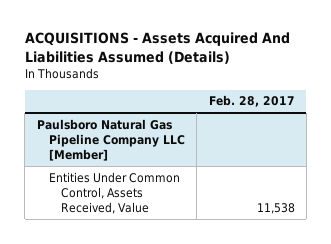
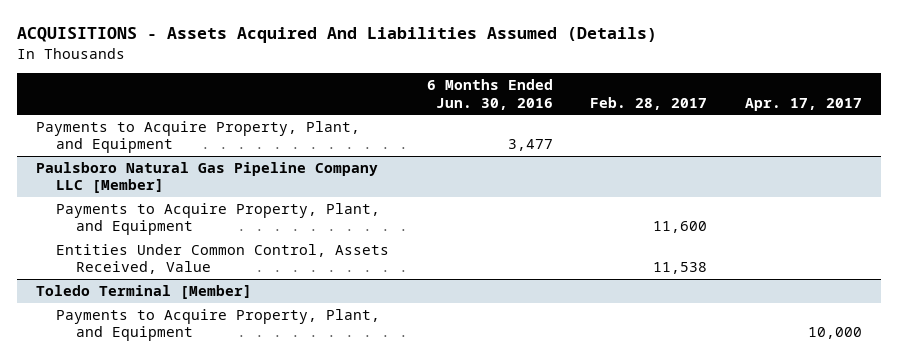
none -> [426,79,553,110] 6 Months Ended Jun. 30, 2016
none -> [745,97,863,111] Apr. 17, 2017
none -> [35,121,360,154] Payments to Acquire Property, Plant, and Equipment
none -> [55,203,380,236] Payments to Acquire Property, Plant, and Equipment
none -> [35,285,252,300] Toledo Terminal [Member]
none -> [55,309,380,342] Payments to Acquire Property, Plant, and Equipment

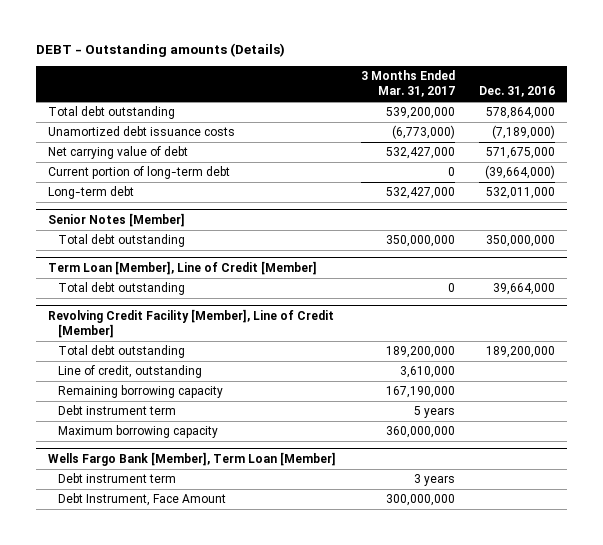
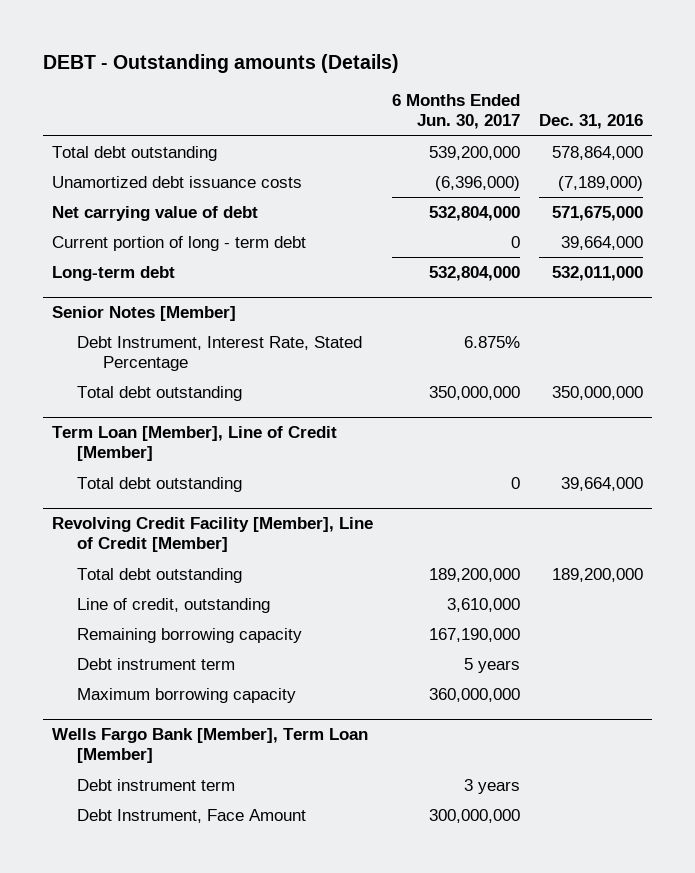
[360,70,455,98] 3 Months Ended Mar. 31, 2017 -> none
none -> [391,93,520,130] 6 Months Ended Jun. 30, 2017
[48,166,231,180] Current portion of long-term debt -> [51,235,306,251] Current portion of long - term debt
[485,165,556,180] (39,664,000) -> [560,235,643,250] 39,664,000
none -> [77,335,363,372] Debt Instrument, Interest Rate, Stated Percentage

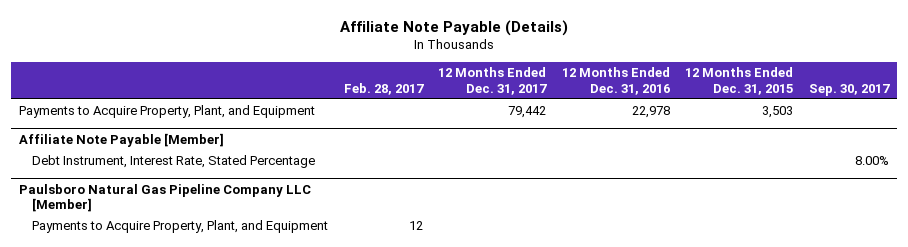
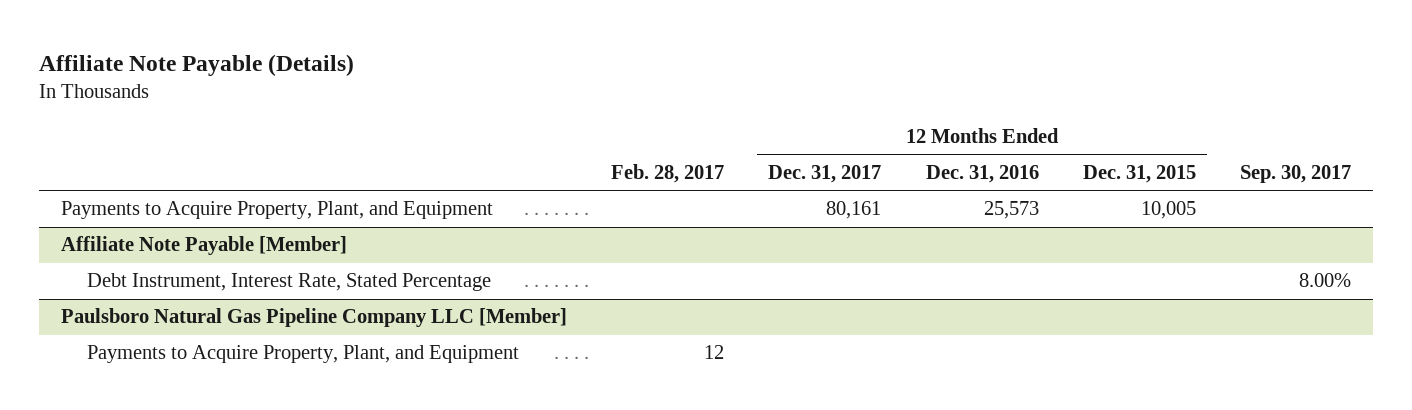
[508,105,547,118] 79,442 -> [826,201,882,220] 80,161
[631,105,670,118] 22,978 -> [983,201,1039,220] 25,573
[762,105,794,118] 3,503 -> [1140,201,1196,220] 10,005

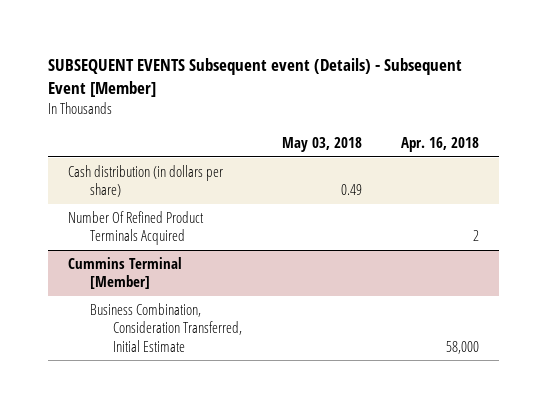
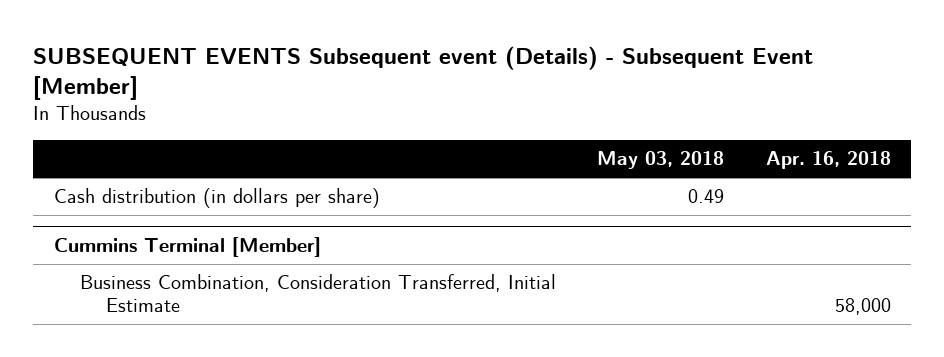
[67,211,204,246] Number Of Refined Product Terminals Acquired -> none

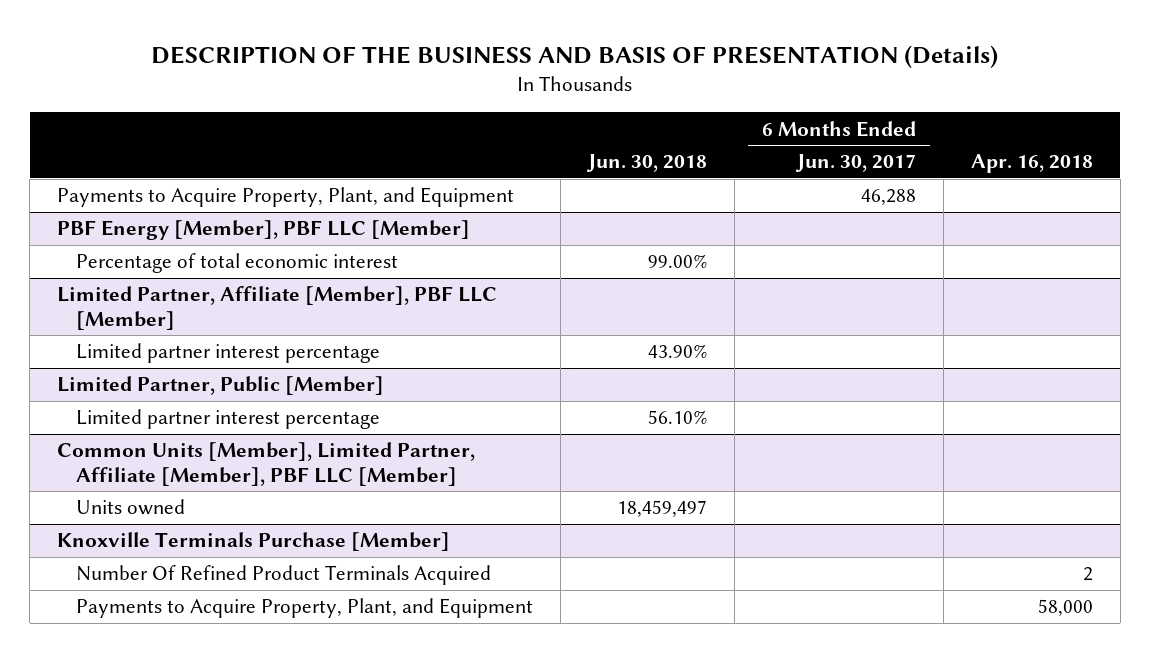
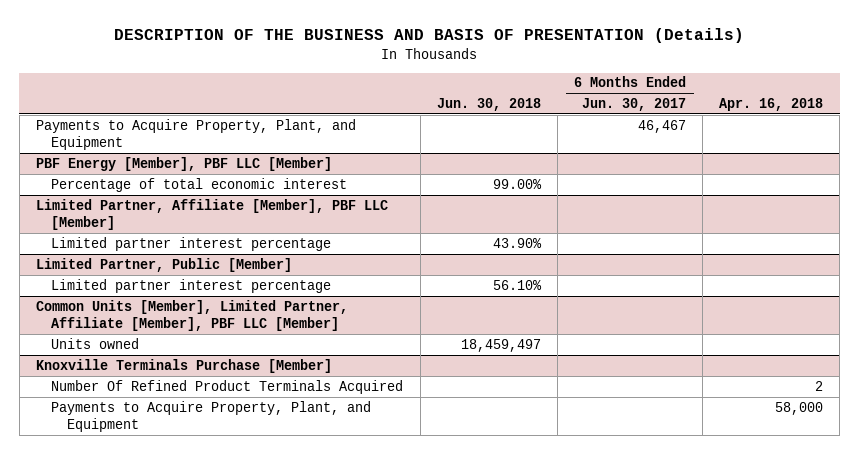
[860,189,916,206] 46,288 -> [637,119,686,133] 46,467

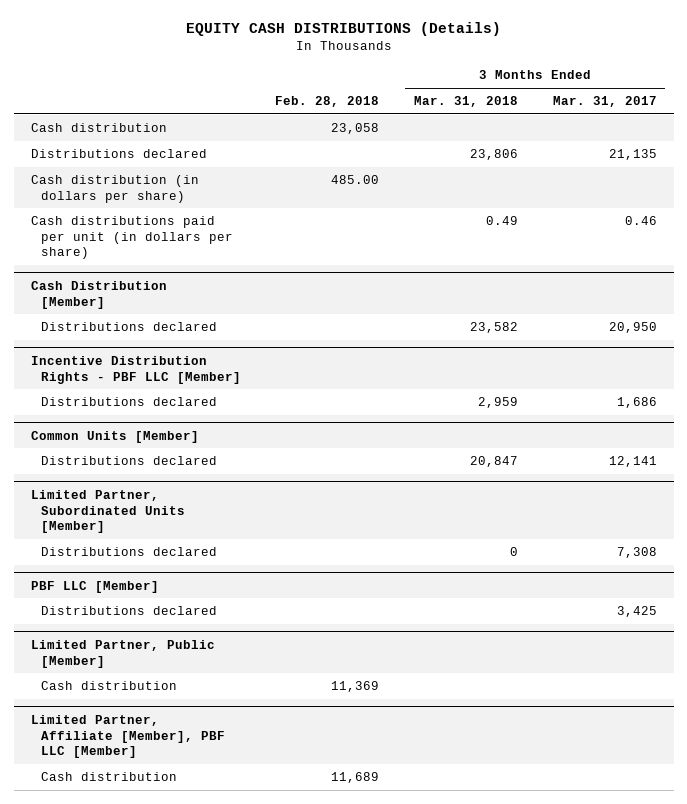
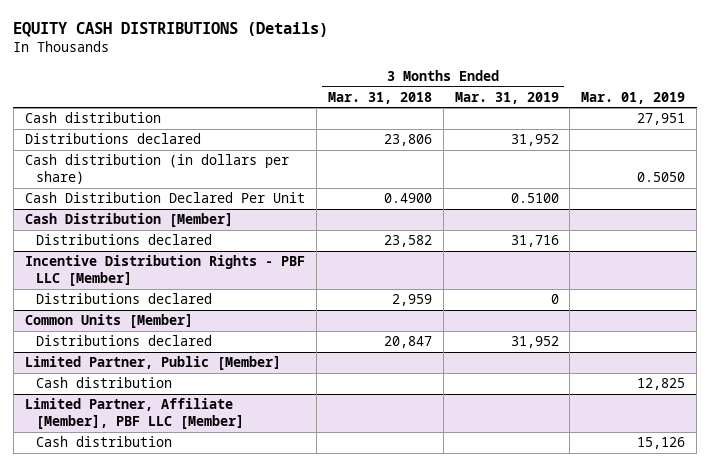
[275,96,380,108] Feb. 28, 2018 -> none
[552,96,657,108] Mar. 31, 2017 -> none
none -> [454,91,559,104] Mar. 31, 2019
none -> [581,91,686,104] Mar. 01, 2019
[30,215,233,260] Cash distributions paid per unit (in dollars per share) -> [24,192,305,204] Cash Distribution Declared Per Unit
[485,215,518,225] 0.49 -> [383,193,432,204] 0.4900
[30,489,185,534] Limited Partner, Subordinated Units [Member] -> none
[40,546,217,556] Distributions declared -> none
[30,580,159,593] PBF LLC [Member] -> none
[40,605,217,615] Distributions declared -> none

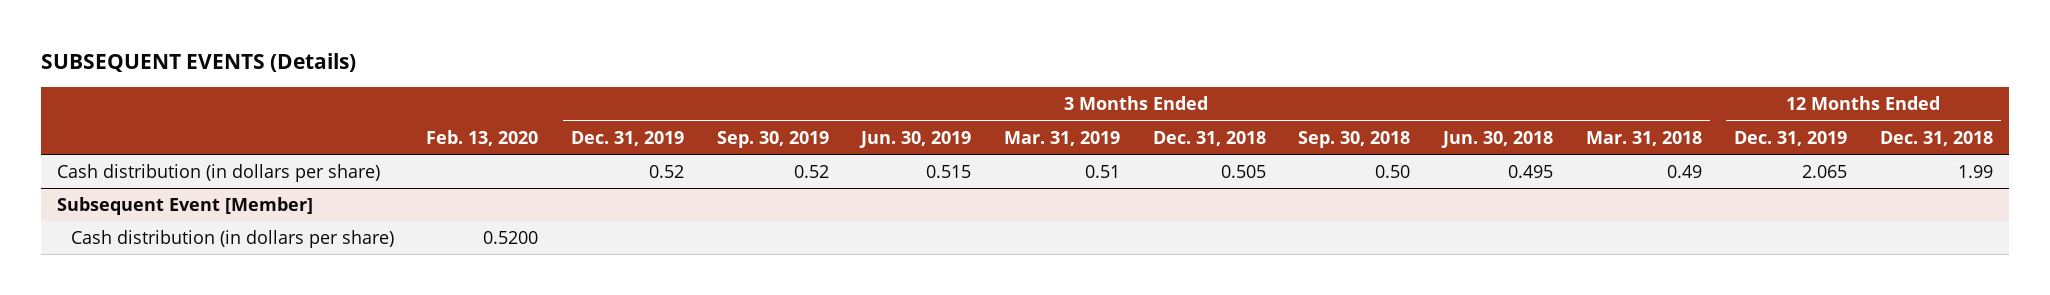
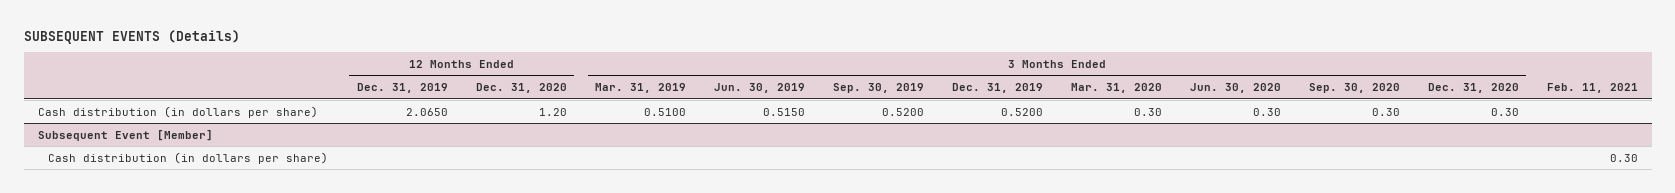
[426,129,539,146] Feb. 13, 2020 -> none
[1152,130,1266,146] Dec. 31, 2018 -> none
[1298,130,1411,148] Sep. 30, 2018 -> none
[1440,130,1553,148] Jun. 30, 2018 -> none
[1585,130,1702,146] Mar. 31, 2018 -> none
[1879,130,1993,146] Dec. 31, 2018 -> none
none -> [475,83,567,94] Dec. 31, 2020
none -> [1070,83,1162,94] Mar. 31, 2020
none -> [1189,83,1281,94] Jun. 30, 2020
none -> [1308,83,1400,94] Sep. 30, 2020
none -> [1427,83,1519,94] Dec. 31, 2020
none -> [1546,83,1638,94] Feb. 11, 2021
[649,165,685,179] 0.52 -> [1000,107,1043,116] 0.5200
[793,165,829,179] 0.52 -> [881,107,924,116] 0.5200
[926,165,972,179] 0.515 -> [762,107,805,116] 0.5150
[1084,165,1120,179] 0.51 -> [643,107,686,116] 0.5100
[1802,165,1848,179] 2.065 -> [405,107,448,116] 2.0650

